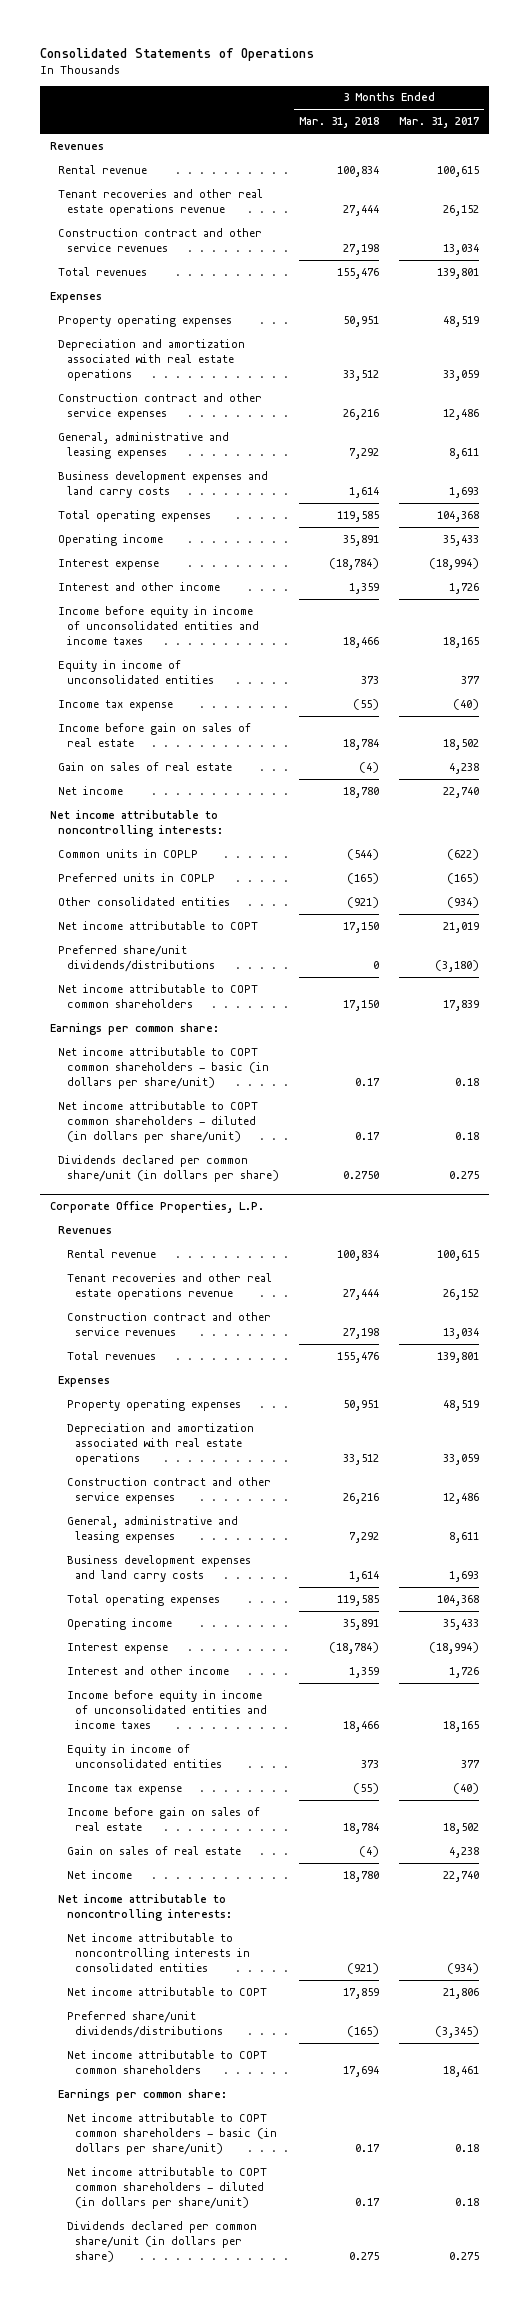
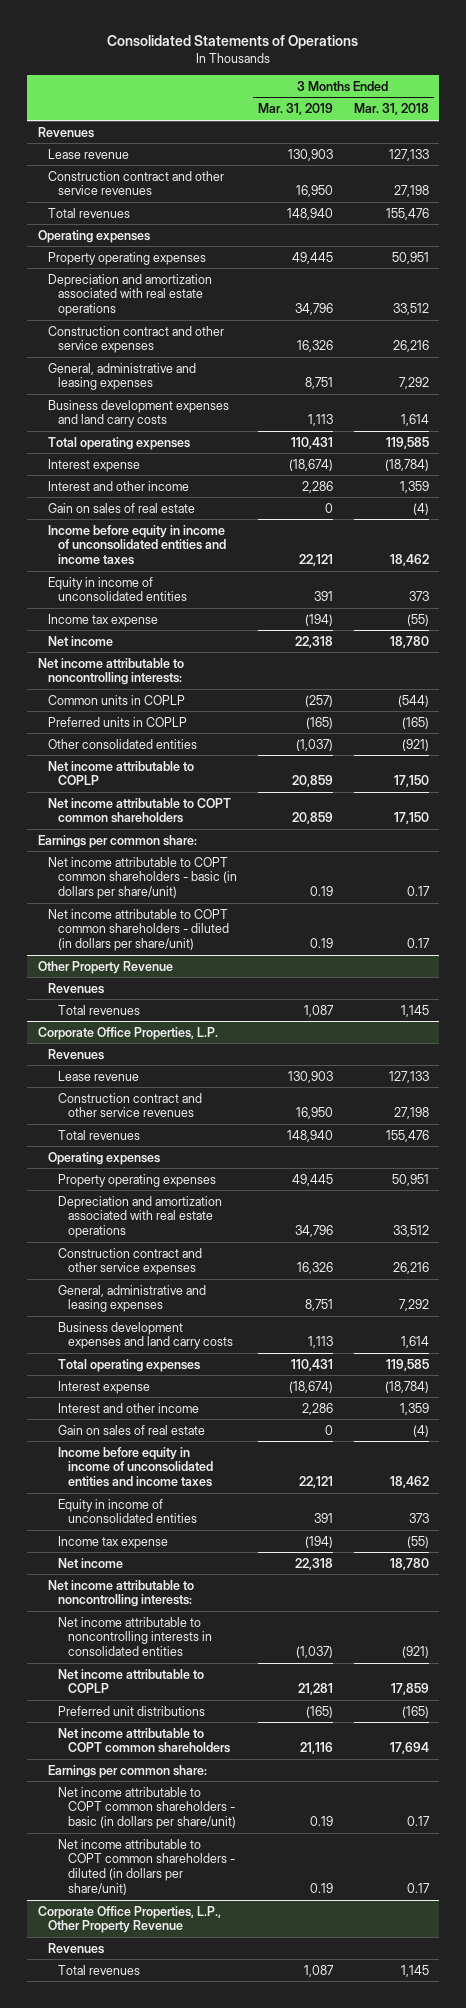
[398,117,479,129] Mar. 31, 2017 -> none
none -> [257,103,333,116] Mar. 31, 2019
[58,188,264,216] Tenant recoveries and other real estate operations revenue -> none
[58,164,148,174] Rental revenue -> [47,148,129,159] Lease revenue
[336,165,379,177] 100,834 -> [388,148,429,161] 127,133
[50,291,103,303] Expenses -> [37,229,150,243] Operating expenses
[58,533,164,546] Operating income -> none
[58,761,233,771] Gain on sales of real estate -> [47,502,195,513] Gain on sales of real estate
[342,636,379,648] 18,466 -> [389,554,429,567] 18,462
[58,722,252,747] Income before gain on sales of real estate -> none
[58,944,215,972] Preferred share/unit dividends/distributions -> none
[58,920,259,930] Net income attributable to COPT -> [47,760,194,786] Net income attributable to COPLP
[58,1154,279,1182] Dividends declared per common share/unit (in dollars per share) -> none
none -> [37,960,173,974] Other Property Revenue
none -> [47,982,104,994] Revenues
none -> [58,1004,141,1015] Total revenues
[66,1272,272,1300] Tenant recoveries and other real estate operations revenue -> none
[66,1248,156,1258] Rental revenue -> [58,1070,140,1081] Lease revenue
[336,1249,379,1261] 100,834 -> [388,1070,429,1083] 127,133
[58,1375,111,1387] Expenses -> [47,1151,160,1165] Operating expenses
[66,1617,172,1630] Operating income -> none
[66,1845,241,1855] Gain on sales of real estate -> [58,1424,206,1435] Gain on sales of real estate
[342,1720,379,1732] 18,466 -> [389,1476,429,1489] 18,462
[66,1806,260,1831] Income before gain on sales of real estate -> none
[66,1986,267,1996] Net income attributable to COPT -> [58,1668,205,1694] Net income attributable to COPLP
[66,2010,223,2038] Preferred share/unit dividends/distributions -> [58,1705,206,1716] Preferred unit distributions
[66,2220,257,2262] Dividends declared per common share/unit (in dollars per share) -> none
none -> [37,1905,221,1934] Corporate Office Properties, L.P., Other Property Revenue
none -> [47,1942,104,1954] Revenues
none -> [58,1964,141,1975] Total revenues

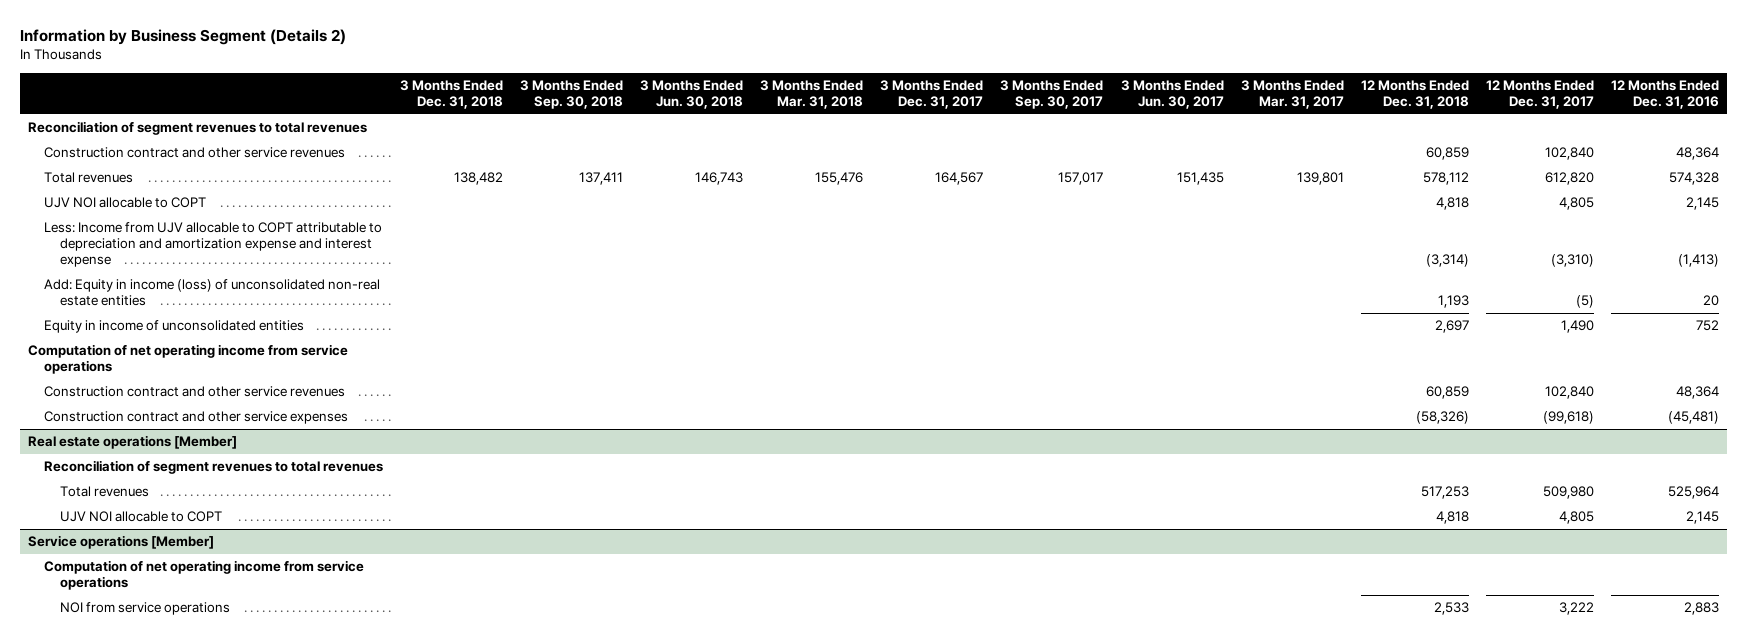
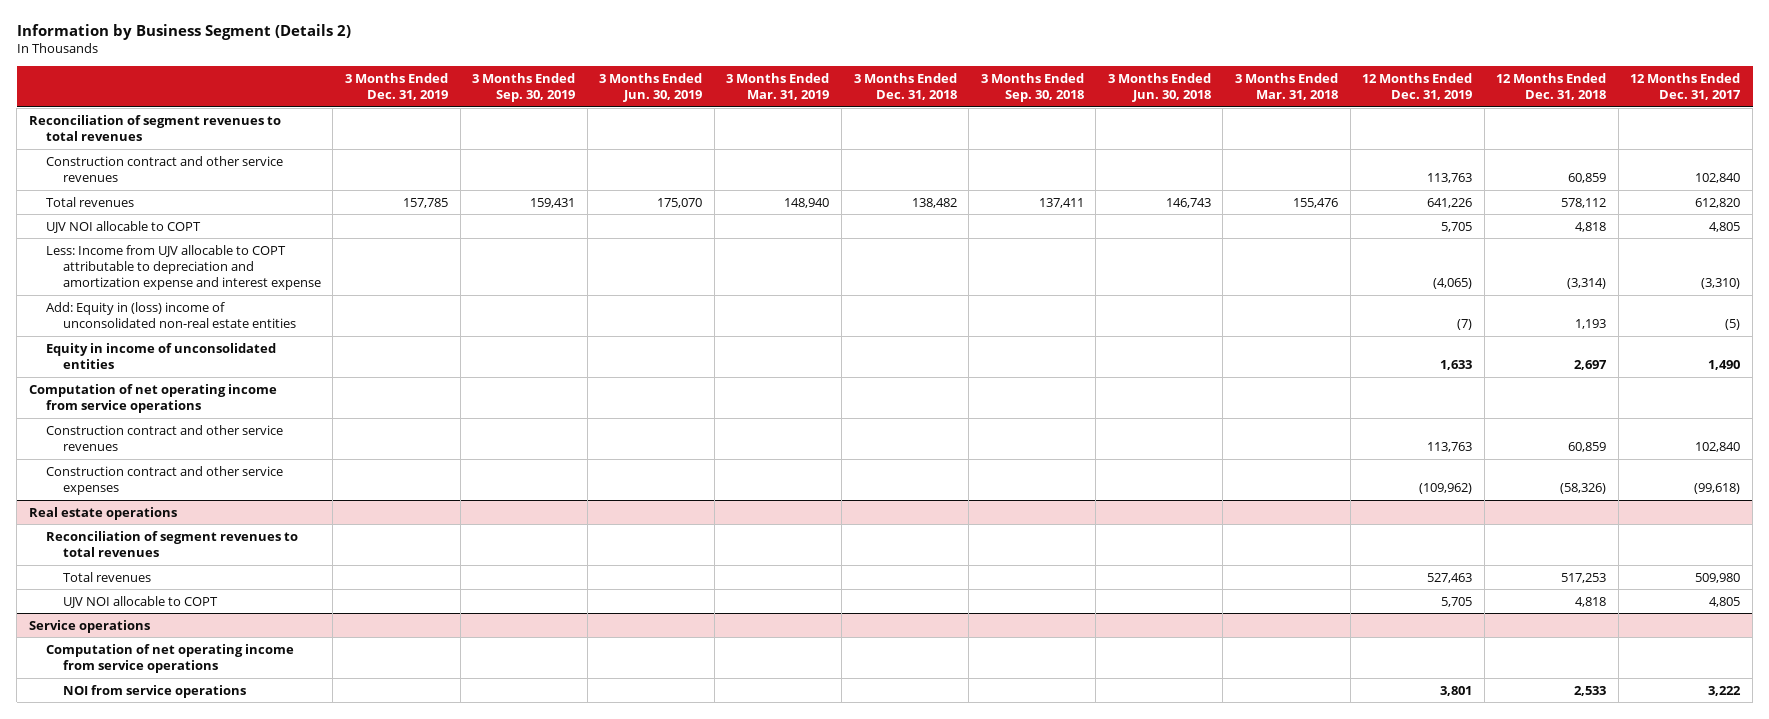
[880,80,984,110] 3 Months Ended Dec. 31, 2017 -> none
[1000,80,1104,110] 3 Months Ended Sep. 30, 2017 -> none
[1120,80,1224,110] 3 Months Ended Jun. 30, 2017 -> none
[1240,80,1344,110] 3 Months Ended Mar. 31, 2017 -> none
[1610,80,1719,110] 12 Months Ended Dec. 31, 2016 -> none
none -> [344,72,448,101] 3 Months Ended Dec. 31, 2019
none -> [472,72,576,103] 3 Months Ended Sep. 30, 2019
none -> [599,72,703,103] 3 Months Ended Jun. 30, 2019
none -> [726,72,830,101] 3 Months Ended Mar. 31, 2019
none -> [1362,72,1473,101] 12 Months Ended Dec. 31, 2019
[43,279,380,307] Add: Equity in income (loss) of unconsolidated non-real estate entities -> [45,301,296,328] Add: Equity in (loss) income of unconsolidated non-real estate entities
[28,435,238,450] Real estate operations [Member] -> [28,506,177,520] Real estate operations
[28,535,215,550] Service operations [Member] -> [28,619,150,633] Service operations

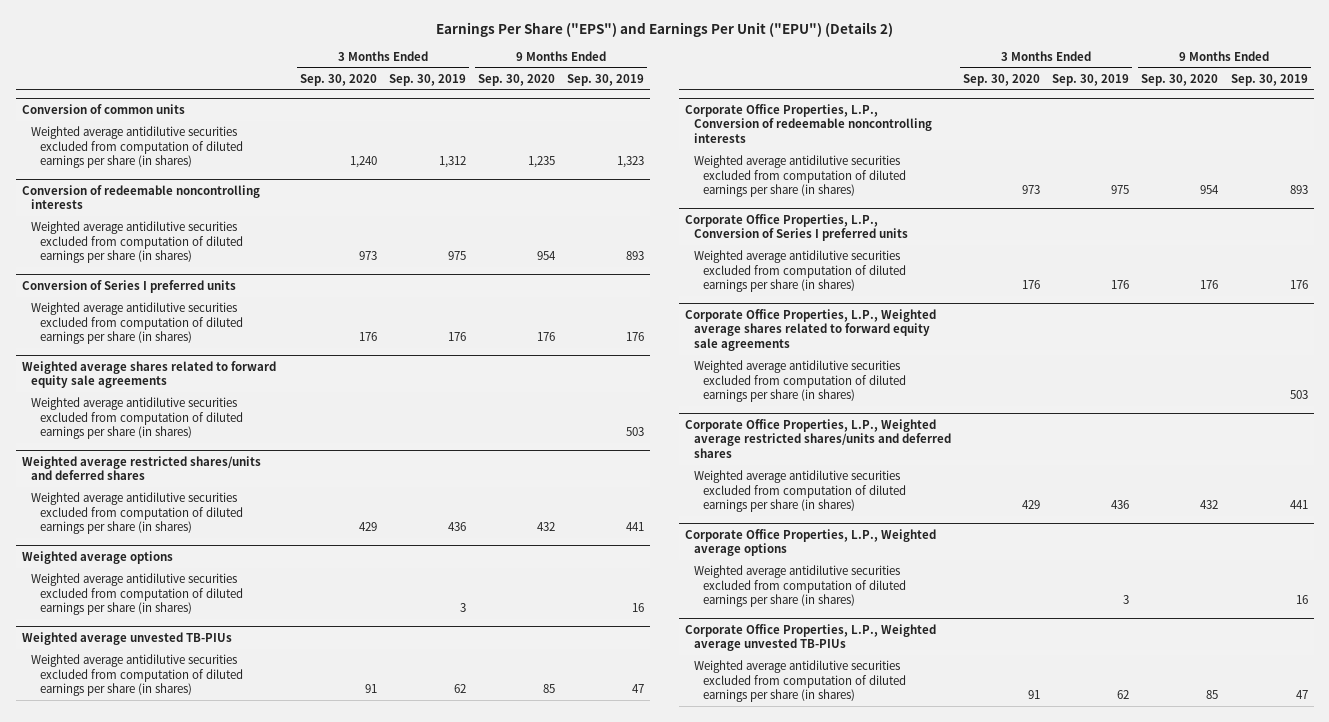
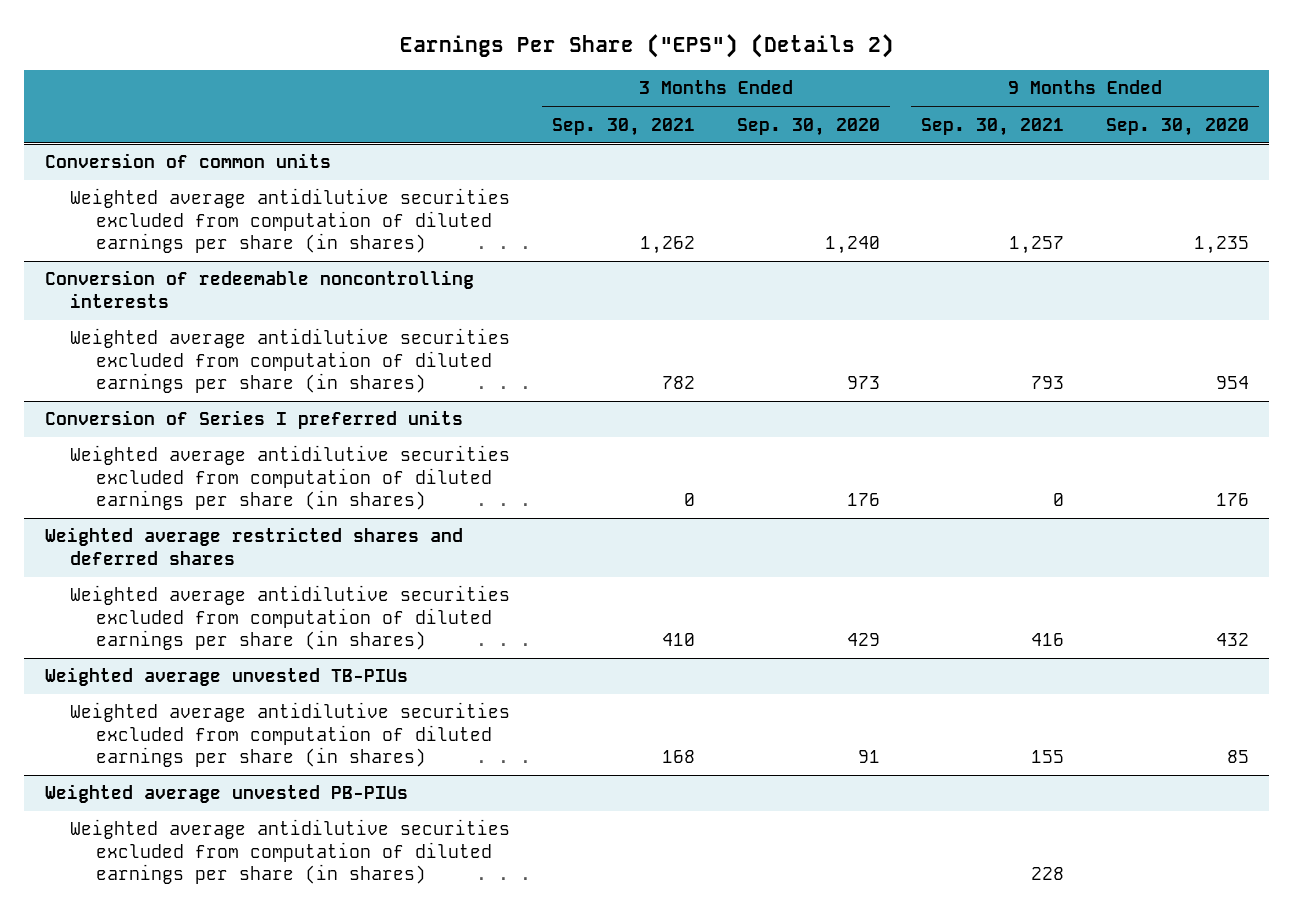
[435,21,893,37] Earnings Per Share ("EPS") and Earnings Per Unit ("EPU") (Details 2) -> [399,34,894,59] Earnings Per Share ("EPS") (Details 2)
[388,73,466,86] Sep. 30, 2019 -> none
[567,73,645,86] Sep. 30, 2019 -> none
none -> [552,117,696,136] Sep. 30, 2021
none -> [921,117,1065,136] Sep. 30, 2021
[21,360,276,389] Weighted average shares related to forward equity sale agreements -> none
[30,397,243,440] Weighted average antidilutive securities excluded from computation of diluted earnings per share (in shares) -> none
[21,455,261,481] Weighted average restricted shares/units and deferred shares -> [45,527,464,565] Weighted average restricted shares and deferred shares
[21,550,173,564] Weighted average options -> none
[30,573,243,616] Weighted average antidilutive securities excluded from computation of diluted earnings per share (in shares) -> none
[685,103,933,143] Corporate Office Properties, L.P., Conversion of redeemable noncontrolling interests -> none
[694,155,906,198] Weighted average antidilutive securities excluded from computation of diluted earnings per share (in shares) -> none
[685,213,909,242] Corporate Office Properties, L.P., Conversion of Series I preferred units -> none
[694,250,906,293] Weighted average antidilutive securities excluded from computation of diluted earnings per share (in shares) -> none
[685,308,937,351] Corporate Office Properties, L.P., Weighted average shares related to forward equity sale agreements -> none
[694,360,906,403] Weighted average antidilutive securities excluded from computation of diluted earnings per share (in shares) -> none
[685,418,952,458] Corporate Office Properties, L.P., Weighted average restricted shares/units and deferred shares -> none
[694,470,906,513] Weighted average antidilutive securities excluded from computation of diluted earnings per share (in shares) -> none
[685,528,937,557] Corporate Office Properties, L.P., Weighted average options -> none
none -> [45,784,409,804] Weighted average unvested PB-PIUs
[685,623,937,652] Corporate Office Properties, L.P., Weighted average unvested TB-PIUs -> none
[694,660,906,703] Weighted average antidilutive securities excluded from computation of diluted earnings per share (in shares) -> none

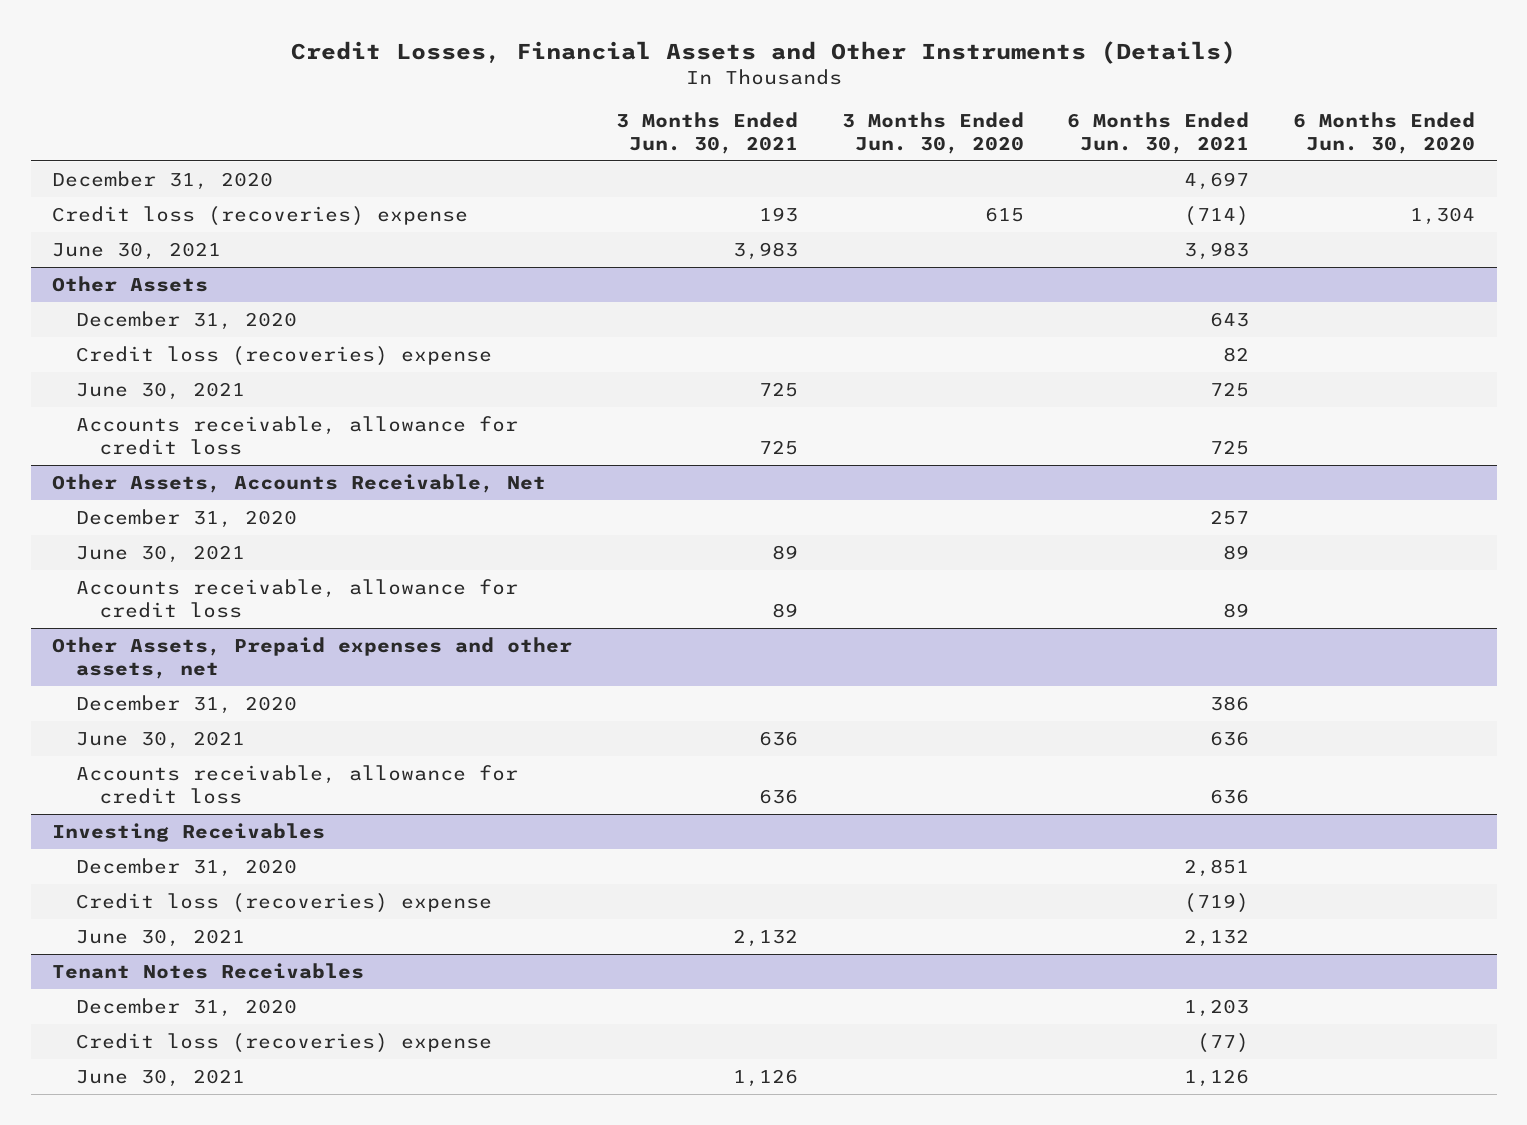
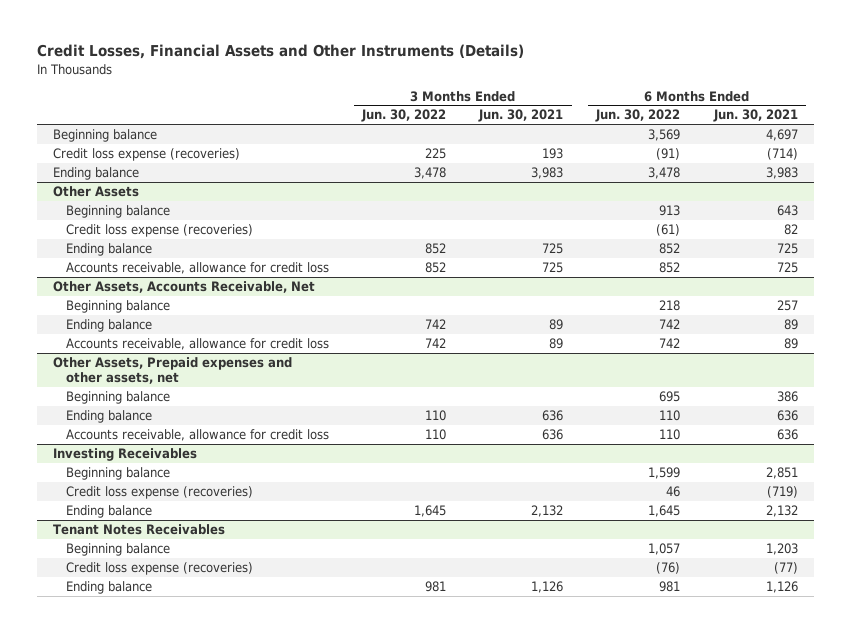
[841,111,1024,154] 3 Months Ended Jun. 30, 2020 -> none
[1292,111,1475,154] 6 Months Ended Jun. 30, 2020 -> none
none -> [361,109,447,123] Jun. 30, 2022
none -> [595,109,681,123] Jun. 30, 2022
[52,171,274,191] December 31, 2020 -> [53,129,158,143] Beginning balance
[52,206,469,227] Credit loss (recoveries) expense -> [53,148,241,162] Credit loss expense (recoveries)
[52,242,222,261] June 30, 2021 -> [53,167,140,181] Ending balance
[75,311,297,331] December 31, 2020 -> [66,205,171,219] Beginning balance
[75,346,492,367] Credit loss (recoveries) expense -> [66,224,254,238] Credit loss expense (recoveries)
[75,382,245,401] June 30, 2021 -> [66,243,153,257] Ending balance
[75,509,297,529] December 31, 2020 -> [66,300,171,314] Beginning balance
[75,545,245,564] June 30, 2021 -> [66,319,153,333] Ending balance
[75,695,297,715] December 31, 2020 -> [66,391,171,405] Beginning balance
[75,731,245,750] June 30, 2021 -> [66,410,153,424] Ending balance
[75,858,297,878] December 31, 2020 -> [66,467,171,481] Beginning balance
[75,893,492,914] Credit loss (recoveries) expense -> [66,486,254,500] Credit loss expense (recoveries)
[75,929,245,948] June 30, 2021 -> [66,505,153,519] Ending balance
[75,998,297,1018] December 31, 2020 -> [66,543,171,557] Beginning balance
[75,1033,492,1054] Credit loss (recoveries) expense -> [66,562,254,576] Credit loss expense (recoveries)
[75,1069,245,1088] June 30, 2021 -> [66,581,153,595] Ending balance

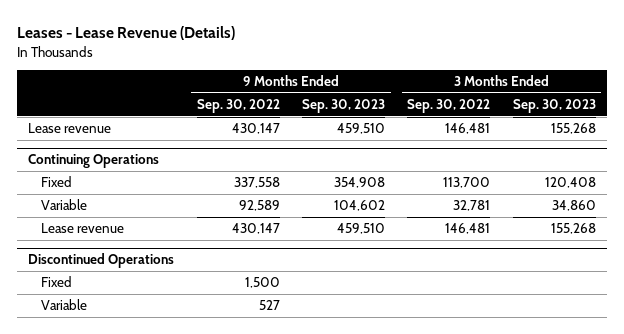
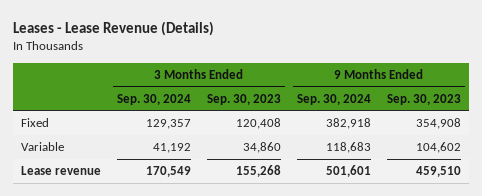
[196,99,280,114] Sep. 30, 2022 -> none
[407,99,491,114] Sep. 30, 2022 -> none
none -> [117,93,192,105] Sep. 30, 2024
none -> [297,93,372,105] Sep. 30, 2024
[28,123,112,134] Lease revenue -> none
[28,154,160,169] Continuing Operations -> none
[28,253,175,269] Discontinued Operations -> none
[40,276,72,288] Fixed -> none
[40,299,87,311] Variable -> none

